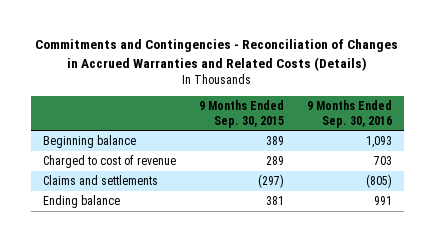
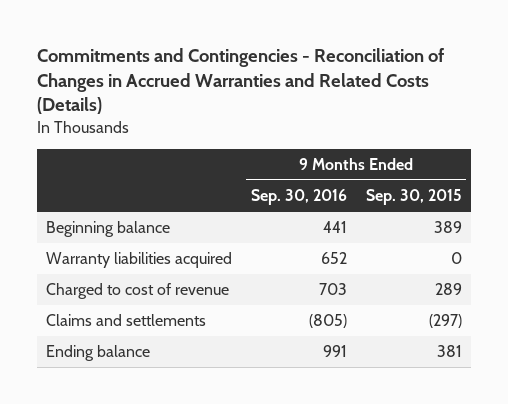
[365,136,392,149] 1,093 -> [322,221,347,234] 441
none -> [46,252,233,269] Warranty liabilities acquired

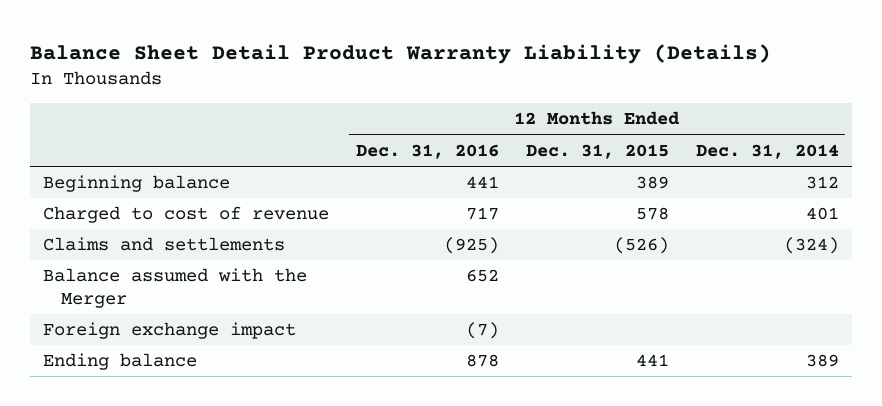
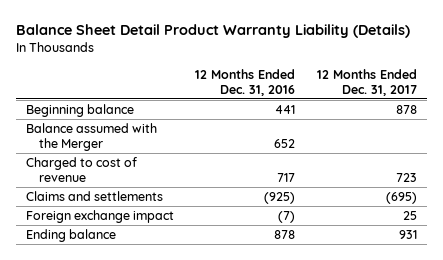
[525,143,669,159] Dec. 31, 2015 -> none
[695,143,839,159] Dec. 31, 2014 -> none
none -> [316,68,417,96] 12 Months Ended Dec. 31, 2017
[43,268,308,309] Balance assumed with the Merger -> [26,122,158,152] Balance assumed with the Merger

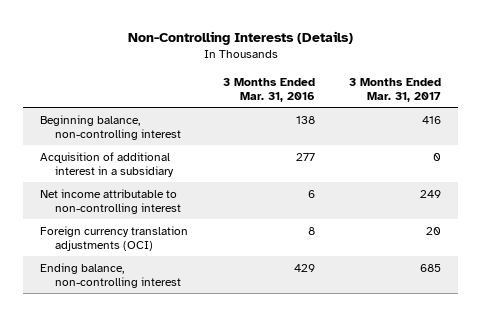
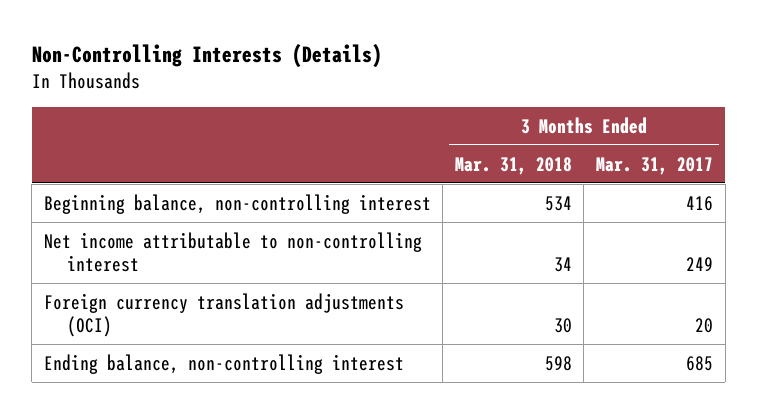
[222,78,315,103] 3 Months Ended Mar. 31, 2016 -> none
none -> [454,156,572,175] Mar. 31, 2018
[40,151,174,177] Acquisition of additional interest in a subsidiary -> none

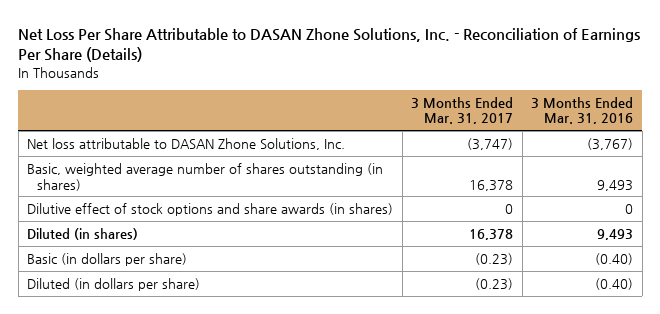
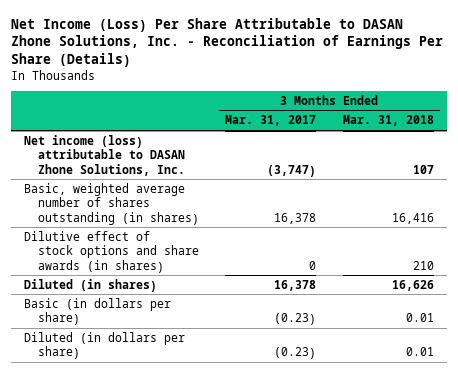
[18,27,641,62] Net Loss Per Share Attributable to DASAN Zhone Solutions, Inc. - Reconciliation of Earnings Per Share (Details) -> [10,17,443,68] Net Income (Loss) Per Share Attributable to DASAN Zhone Solutions, Inc. - Reconciliation of Earnings Per Share (Details)
[531,96,634,125] 3 Months Ended Mar. 31, 2016 -> none
none -> [342,115,434,127] Mar. 31, 2018
[27,137,346,150] Net loss attributable to DASAN Zhone Solutions, Inc. -> [24,134,185,176] Net income (loss) attributable to DASAN Zhone Solutions, Inc.

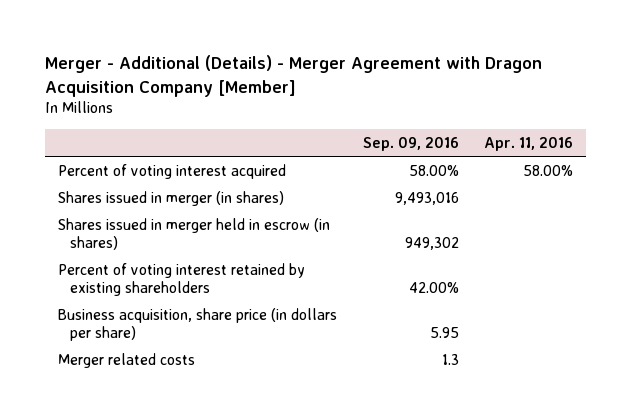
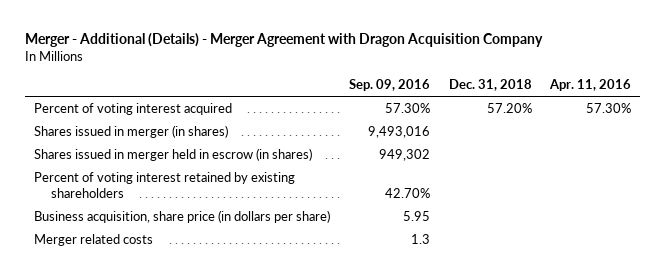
[44,54,542,97] Merger - Additional (Details) - Merger Agreement with Dragon Acquisition Company [Member] -> [25,33,544,48] Merger - Additional (Details) - Merger Agreement with Dragon Acquisition Company
none -> [448,79,532,92] Dec. 31, 2018
[408,164,459,176] 58.00% -> [384,103,430,114] 57.30%
[523,164,574,176] 58.00% -> [586,103,632,114] 57.30%
[408,281,459,293] 42.00% -> [384,187,430,198] 42.70%

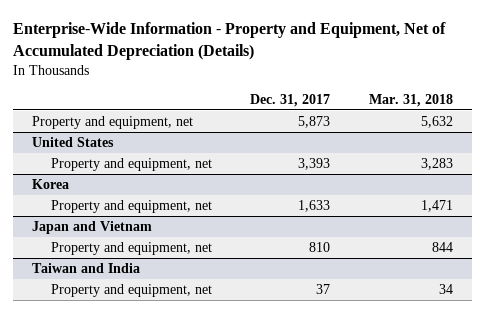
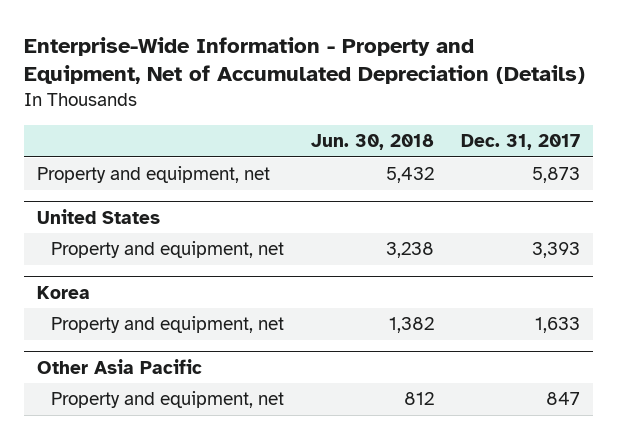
[368,93,453,107] Mar. 31, 2018 -> none
none -> [311,134,435,151] Jun. 30, 2018
[31,221,152,235] Japan and Vietnam -> none
[31,263,140,274] Taiwan and India -> none
[50,284,212,298] Property and equipment, net -> none
none -> [37,358,203,374] Other Asia Pacific
[309,242,331,253] 810 -> [545,392,580,406] 847

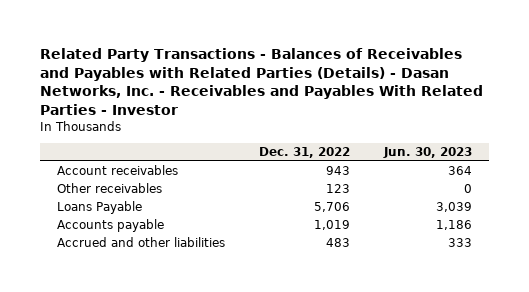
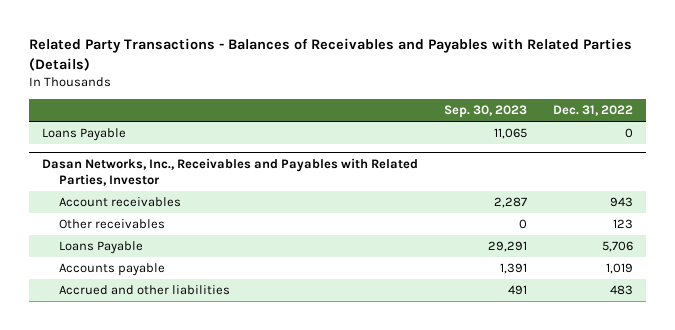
[40,47,484,115] Related Party Transactions - Balances of Receivables and Payables with Related Parties (Details) - Dasan Networks, Inc. - Receivables and Payables With Related Parties - Investor -> [28,37,632,71] Related Party Transactions - Balances of Receivables and Payables with Related Parties (Details)
[383,147,473,159] Jun. 30, 2023 -> none
none -> [443,105,527,119] Sep. 30, 2023
none -> [41,128,126,142] Loans Payable
none -> [41,157,418,187] Dasan Networks, Inc., Receivables and Payables with Related Parties, Investor

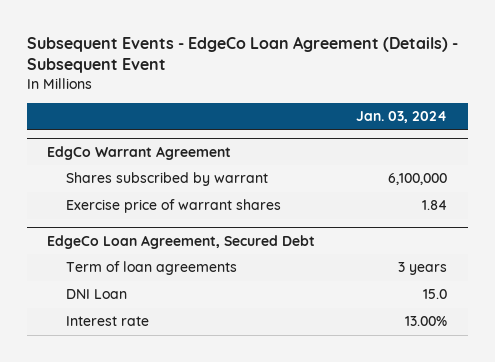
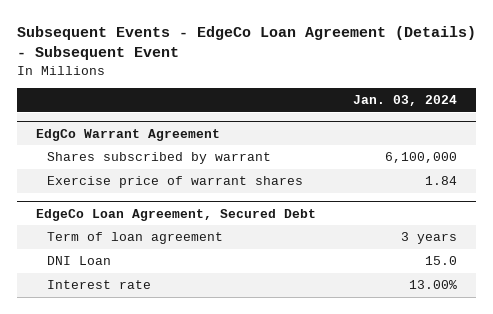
[65,261,237,276] Term of loan agreements -> [46,232,223,245] Term of loan agreement

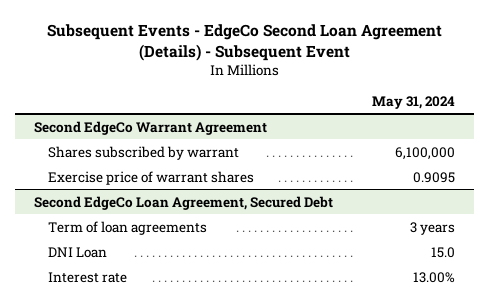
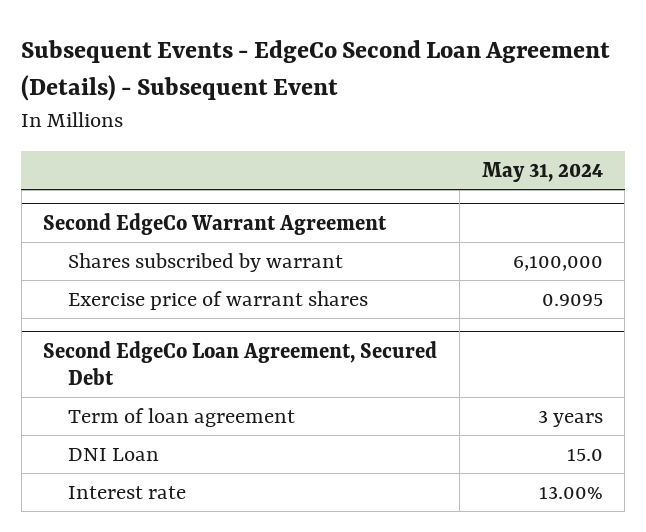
[48,220,208,235] Term of loan agreements -> [68,407,296,427] Term of loan agreement

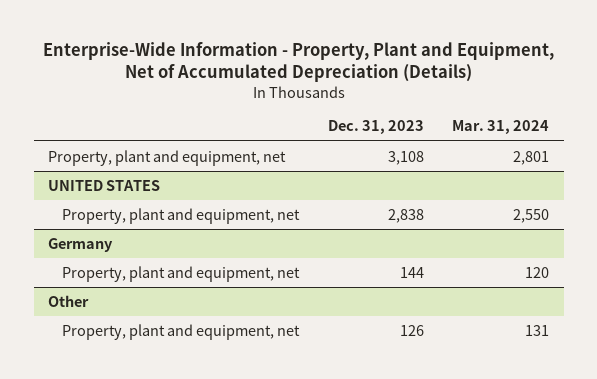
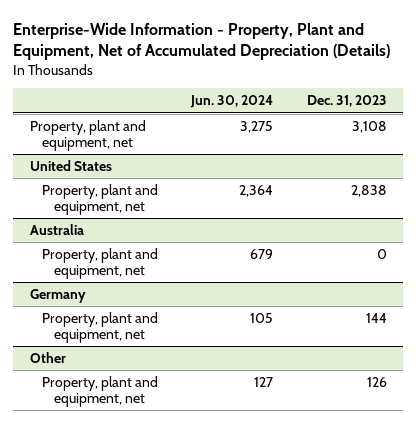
[452,120,550,135] Mar. 31, 2024 -> none
none -> [190,95,274,109] Jun. 30, 2024
[48,179,161,191] UNITED STATES -> [29,160,112,172] United States
none -> [29,224,84,236] Australia
none -> [42,248,159,280] Property, plant and equipment, net

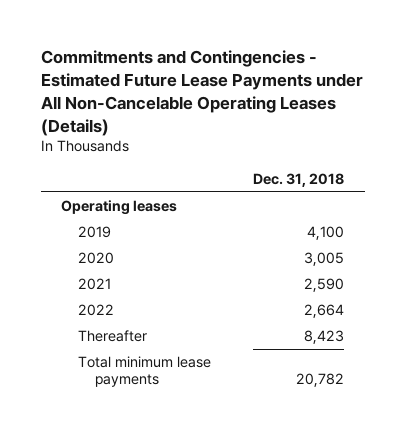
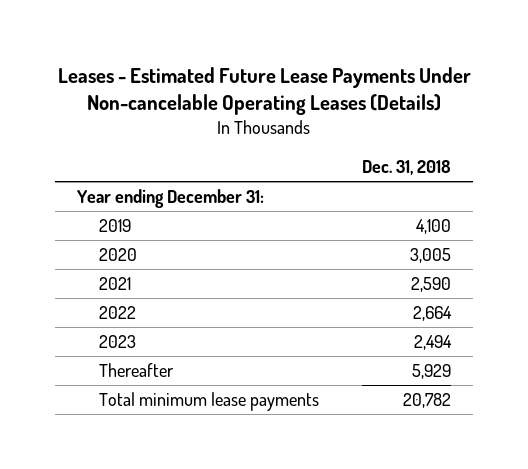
[40,50,363,136] Commitments and Contingencies - Estimated Future Lease Payments under All Non-Cancelable Operating Leases (Details) -> [58,66,472,116] Leases - Estimated Future Lease Payments Under Non-cancelable Operating Leases (Details)
[61,200,178,216] Operating leases -> [76,188,264,208] Year ending December 31:
none -> [99,334,137,348] 2023
[303,330,344,345] 8,423 -> [412,363,452,379] 5,929

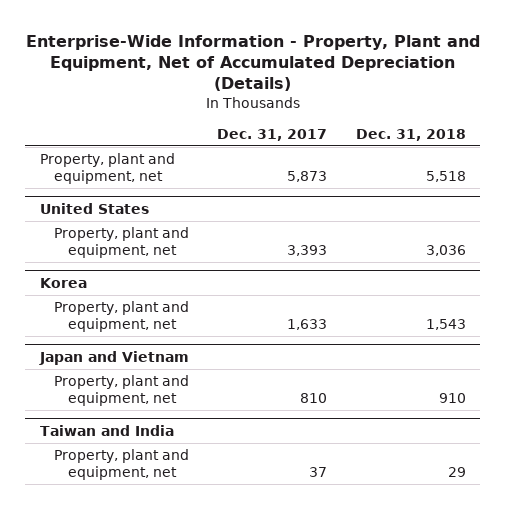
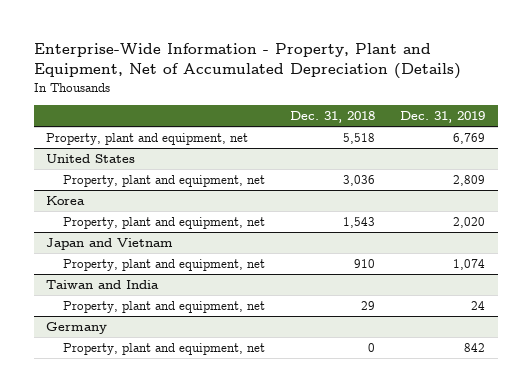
[217,128,328,141] Dec. 31, 2017 -> none
none -> [400,111,486,124] Dec. 31, 2019
none -> [46,322,108,335] Germany
none -> [62,343,265,356] Property, plant and equipment, net

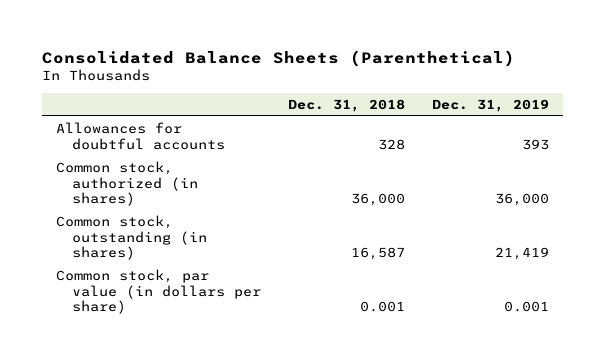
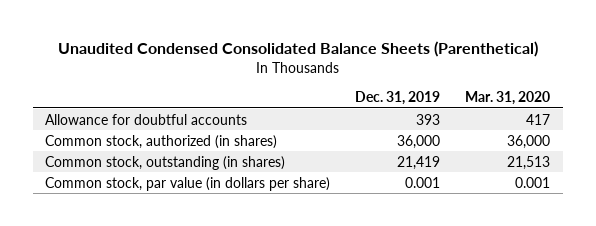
[42,49,516,67] Consolidated Balance Sheets (Parenthetical) -> [57,41,538,58] Unaudited Condensed Consolidated Balance Sheets (Parenthetical)
[288,98,406,112] Dec. 31, 2018 -> none
none -> [465,91,551,106] Mar. 31, 2020
[56,121,225,150] Allowances for doubtful accounts -> [45,113,248,125] Allowance for doubtful accounts

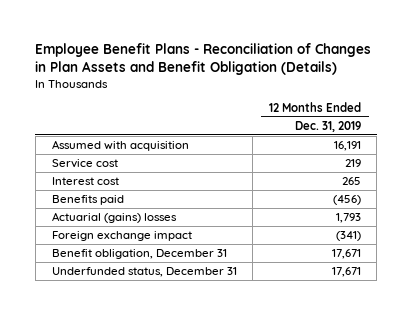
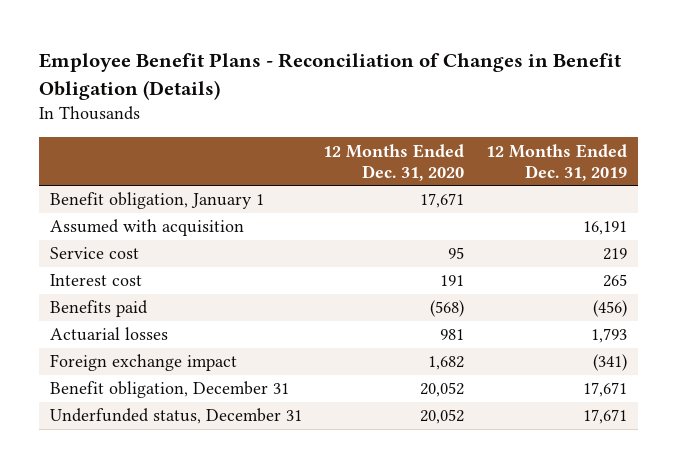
[35,42,372,75] Employee Benefit Plans - Reconciliation of Changes in Plan Assets and Benefit Obligation (Details) -> [39,53,622,101] Employee Benefit Plans - Reconciliation of Changes in Benefit Obligation (Details)
none -> [323,143,465,181] 12 Months Ended Dec. 31, 2020
none -> [49,192,264,210] Benefit obligation, January 1
[51,211,177,223] Actuarial (gains) losses -> [49,327,168,342] Actuarial losses

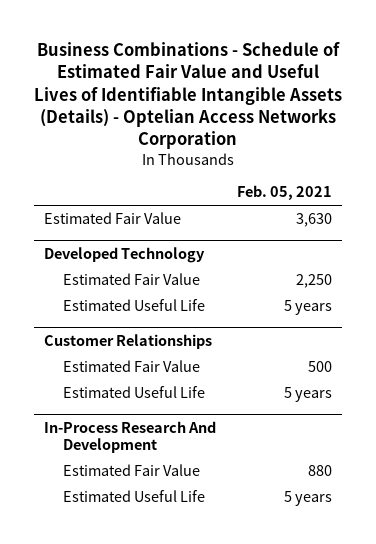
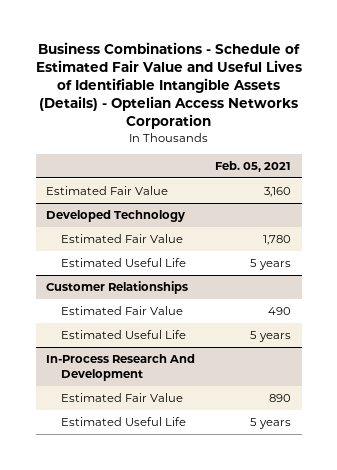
[295,213,332,228] 3,630 -> [264,187,292,198] 3,160
[295,274,332,289] 2,250 -> [263,235,292,246] 1,780
[307,361,332,373] 500 -> [268,307,292,316] 490
[307,465,332,477] 880 -> [269,394,292,403] 890

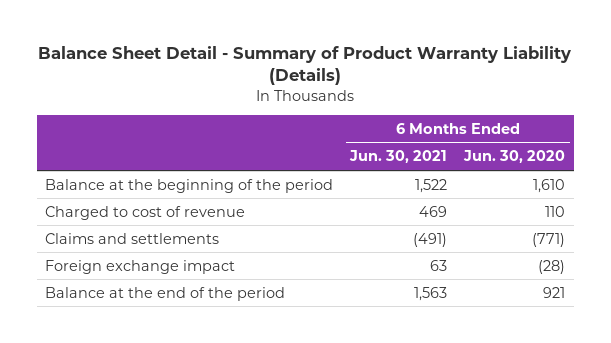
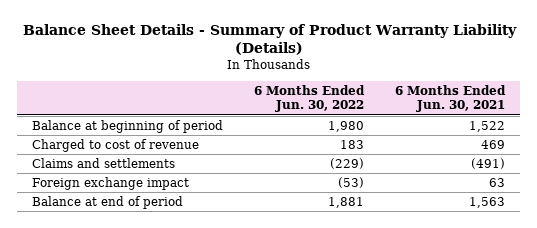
[38,46,572,86] Balance Sheet Detail - Summary of Product Warranty Liability (Details) -> [22,24,517,56] Balance Sheet Details - Summary of Product Warranty Liability (Details)
[463,150,566,164] Jun. 30, 2020 -> none
none -> [254,85,366,113] 6 Months Ended Jun. 30, 2022
[45,178,334,193] Balance at the beginning of the period -> [32,119,224,133] Balance at beginning of period
[45,286,286,301] Balance at the end of the period -> [32,195,184,209] Balance at end of period

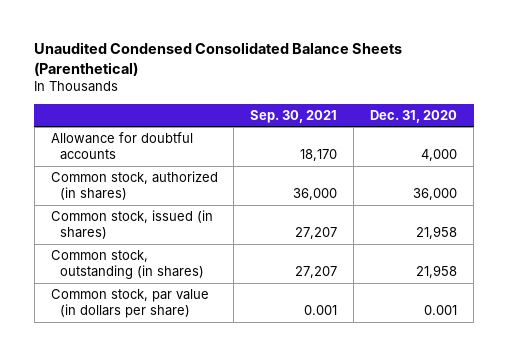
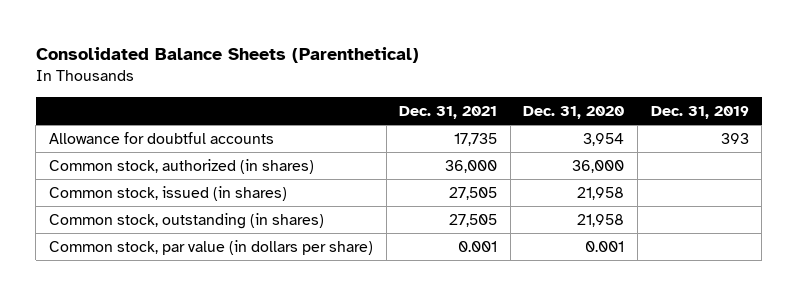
[34,41,403,76] Unaudited Condensed Consolidated Balance Sheets (Parenthetical) -> [35,47,419,64] Consolidated Balance Sheets (Parenthetical)
[250,109,338,123] Sep. 30, 2021 -> none
none -> [399,105,498,119] Dec. 31, 2021
none -> [650,105,749,119] Dec. 31, 2019
[421,149,458,162] 4,000 -> [583,132,625,146] 3,954

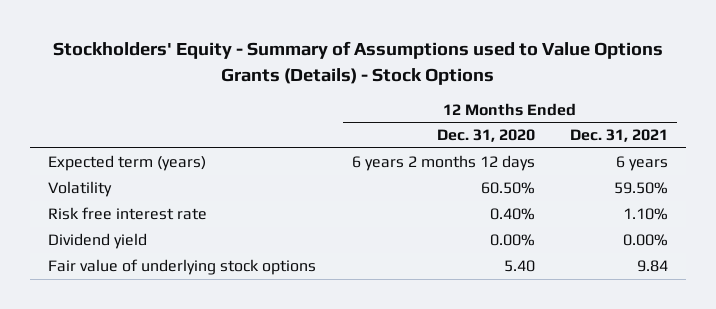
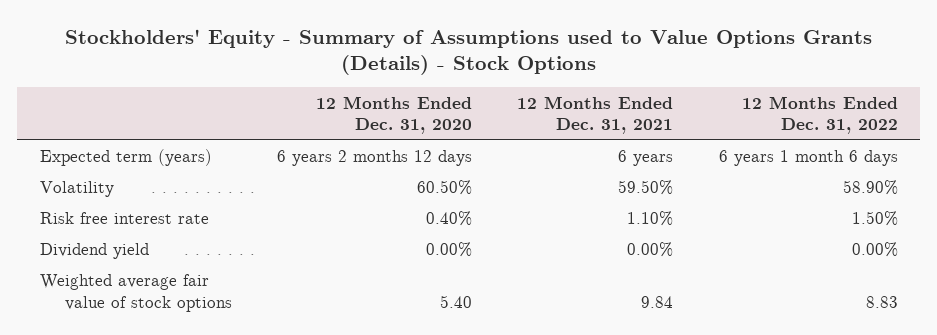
none -> [741,95,898,135] 12 Months Ended Dec. 31, 2022
[48,259,317,276] Fair value of underlying stock options -> [39,274,233,312] Weighted average fair value of stock options

